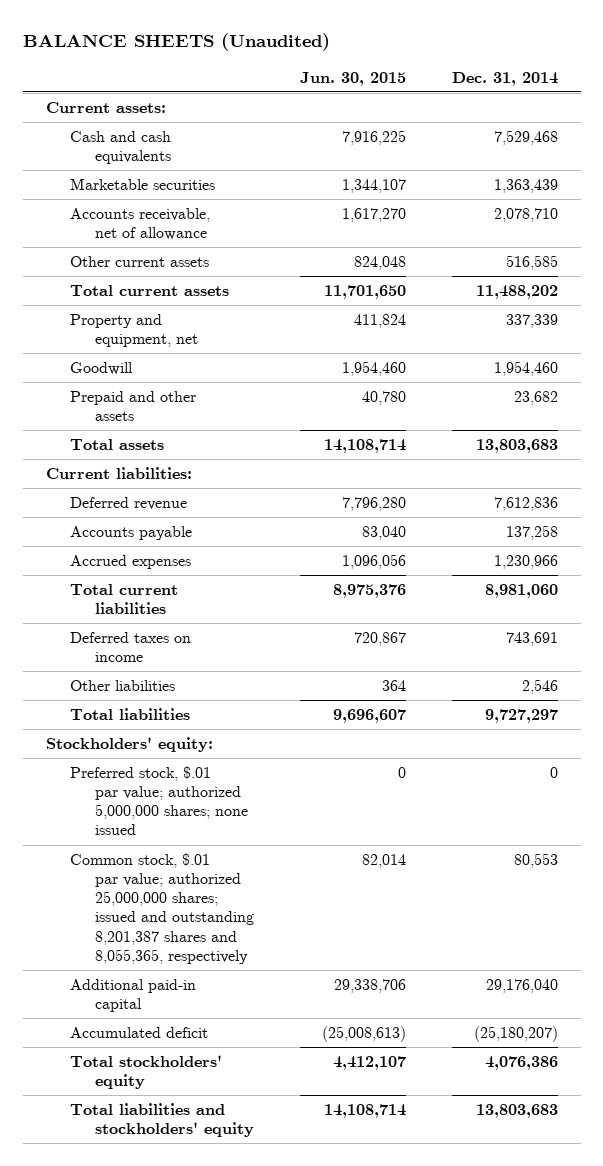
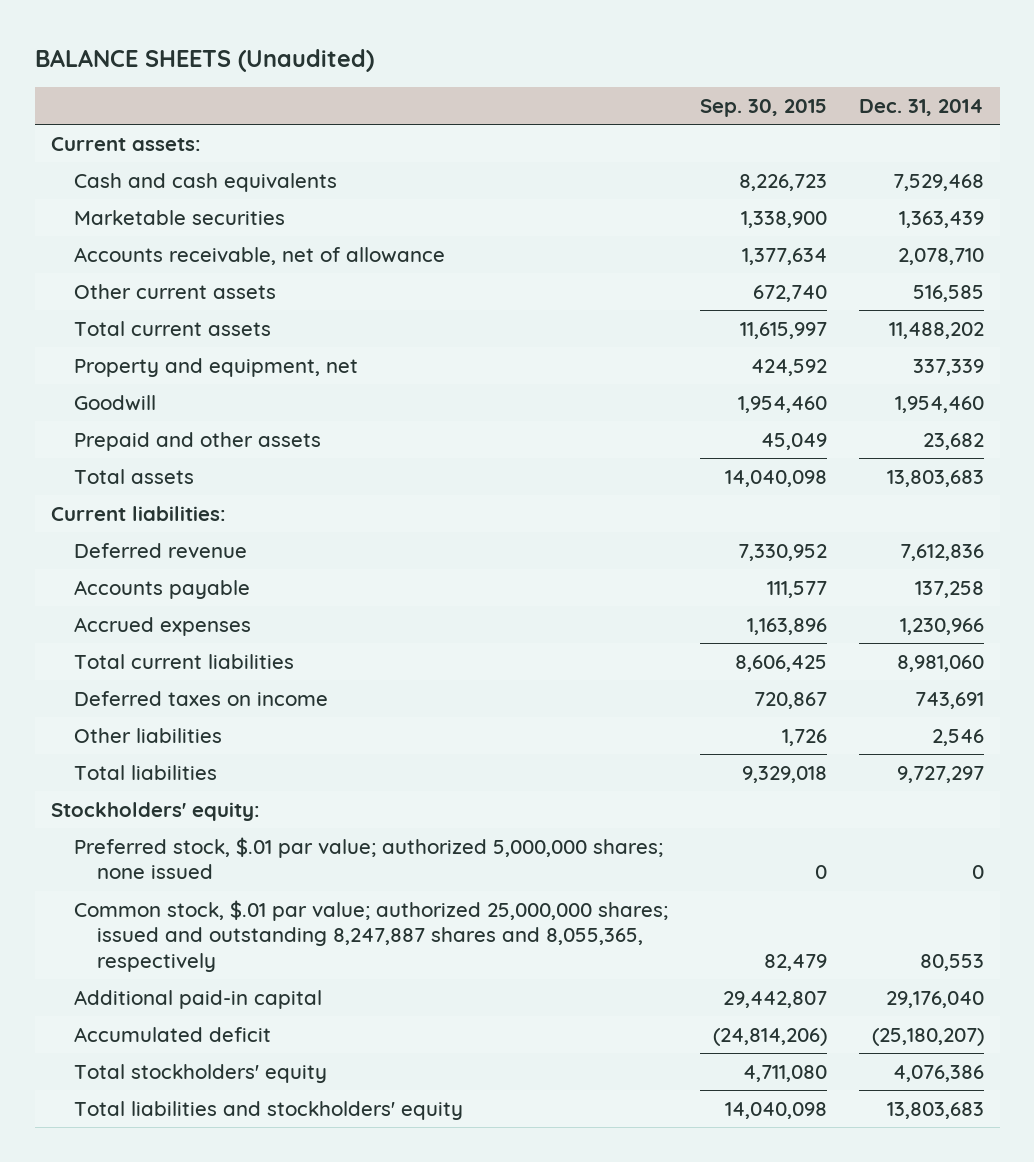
[299,71,406,86] Jun. 30, 2015 -> none
none -> [699,99,827,118] Sep. 30, 2015
[70,853,254,964] Common stock, $.01 par value; authorized 25,000,000 shares; issued and outstanding 8,201,387 shares and 8,055,365, respectively -> [73,899,668,972] Common stock, $.01 par value; authorized 25,000,000 shares; issued and outstanding 8,247,887 shares and 8,055,365, respectively

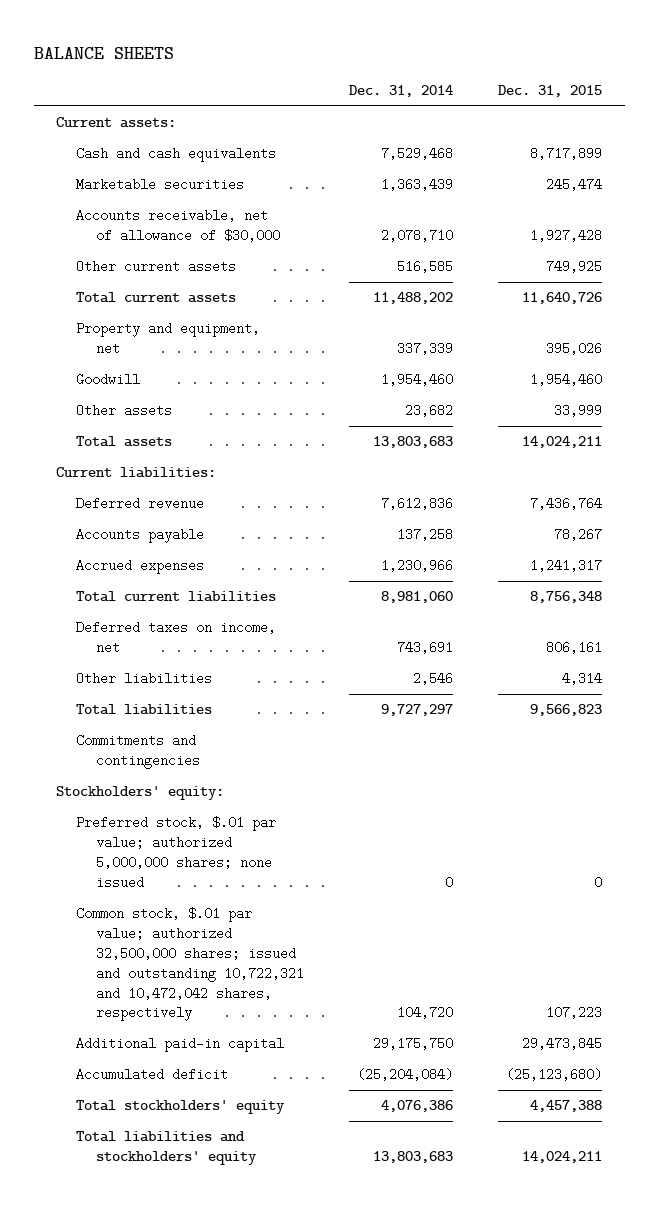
[34,48,374,72] BALANCE SHEETS (Unaudited) -> [33,46,174,59] BALANCE SHEETS
[699,99,827,118] Sep. 30, 2015 -> none
none -> [498,85,603,98] Dec. 31, 2015
[73,246,445,265] Accounts receivable, net of allowance -> [76,209,280,243] Accounts receivable, net of allowance of $30,000
[73,431,321,451] Prepaid and other assets -> [76,404,173,418] Other assets
[73,690,328,706] Deferred taxes on income -> [76,621,277,655] Deferred taxes on income, net
none -> [76,734,200,770] Commitments and contingencies
[73,899,668,972] Common stock, $.01 par value; authorized 25,000,000 shares; issued and outstanding 8,247,887 shares and 8,055,365, respectively -> [76,907,304,1022] Common stock, $.01 par value; authorized 32,500,000 shares; issued and outstanding 10,722,321 and 10,472,042 shares, respectively
[919,953,984,971] 80,553 -> [397,1006,454,1020] 104,720
[885,990,984,1008] 29,176,040 -> [373,1037,454,1051] 29,175,750
[871,1027,984,1046] (25,180,207) -> [357,1068,454,1082] (25,204,084)

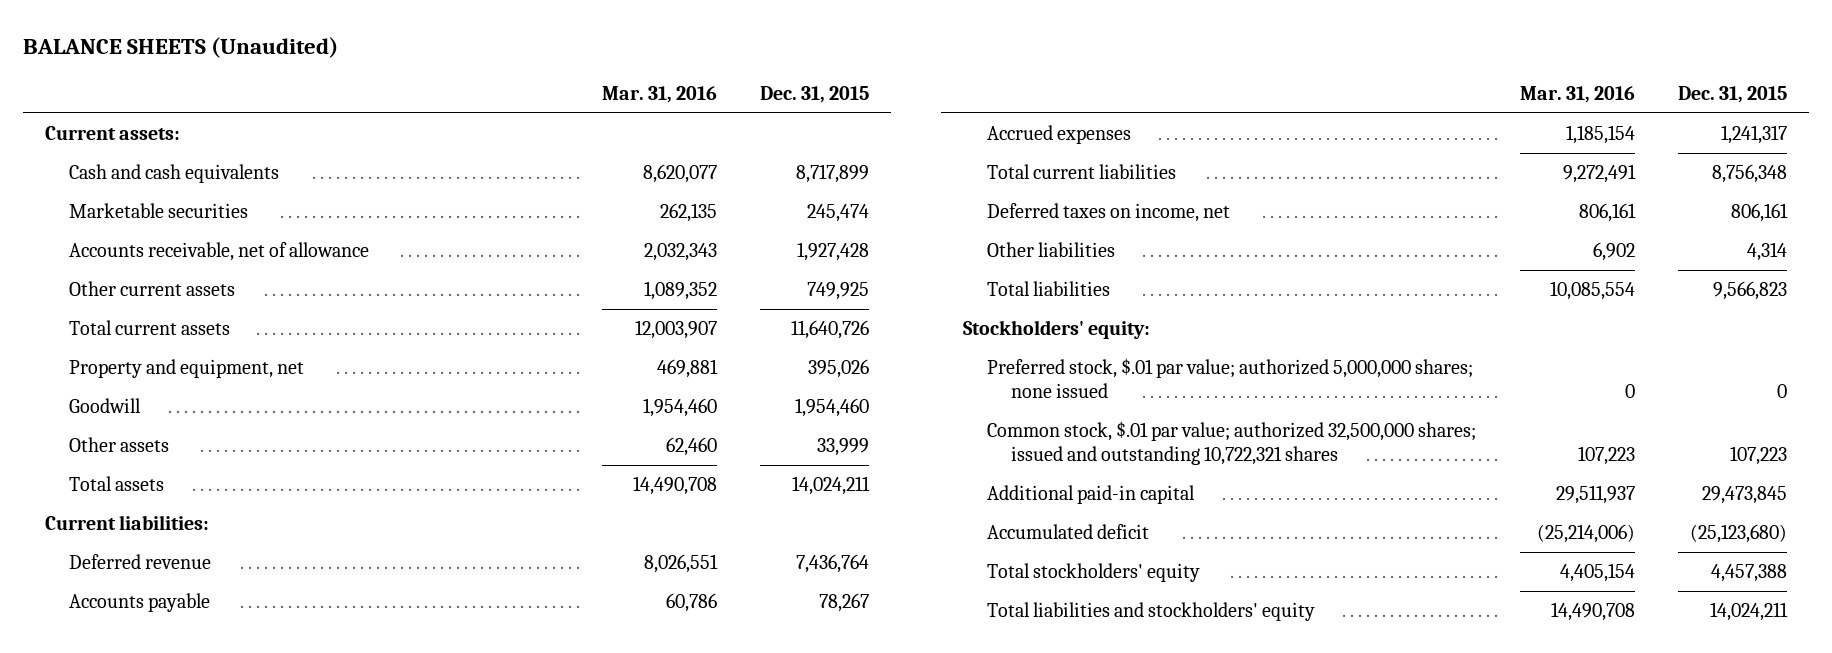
[33,46,174,59] BALANCE SHEETS -> [22,36,338,58] BALANCE SHEETS (Unaudited)
[349,85,454,98] Dec. 31, 2014 -> none
none -> [601,85,717,103] Mar. 31, 2016
[76,209,280,243] Accounts receivable, net of allowance of $30,000 -> [69,242,370,262] Accounts receivable, net of allowance
[76,734,200,770] Commitments and contingencies -> none
[76,907,304,1022] Common stock, $.01 par value; authorized 32,500,000 shares; issued and outstanding 10,722,321 and 10,472,042 shares, respectively -> [987,421,1477,466] Common stock, $.01 par value; authorized 32,500,000 shares; issued and outstanding 10,722,321 shares

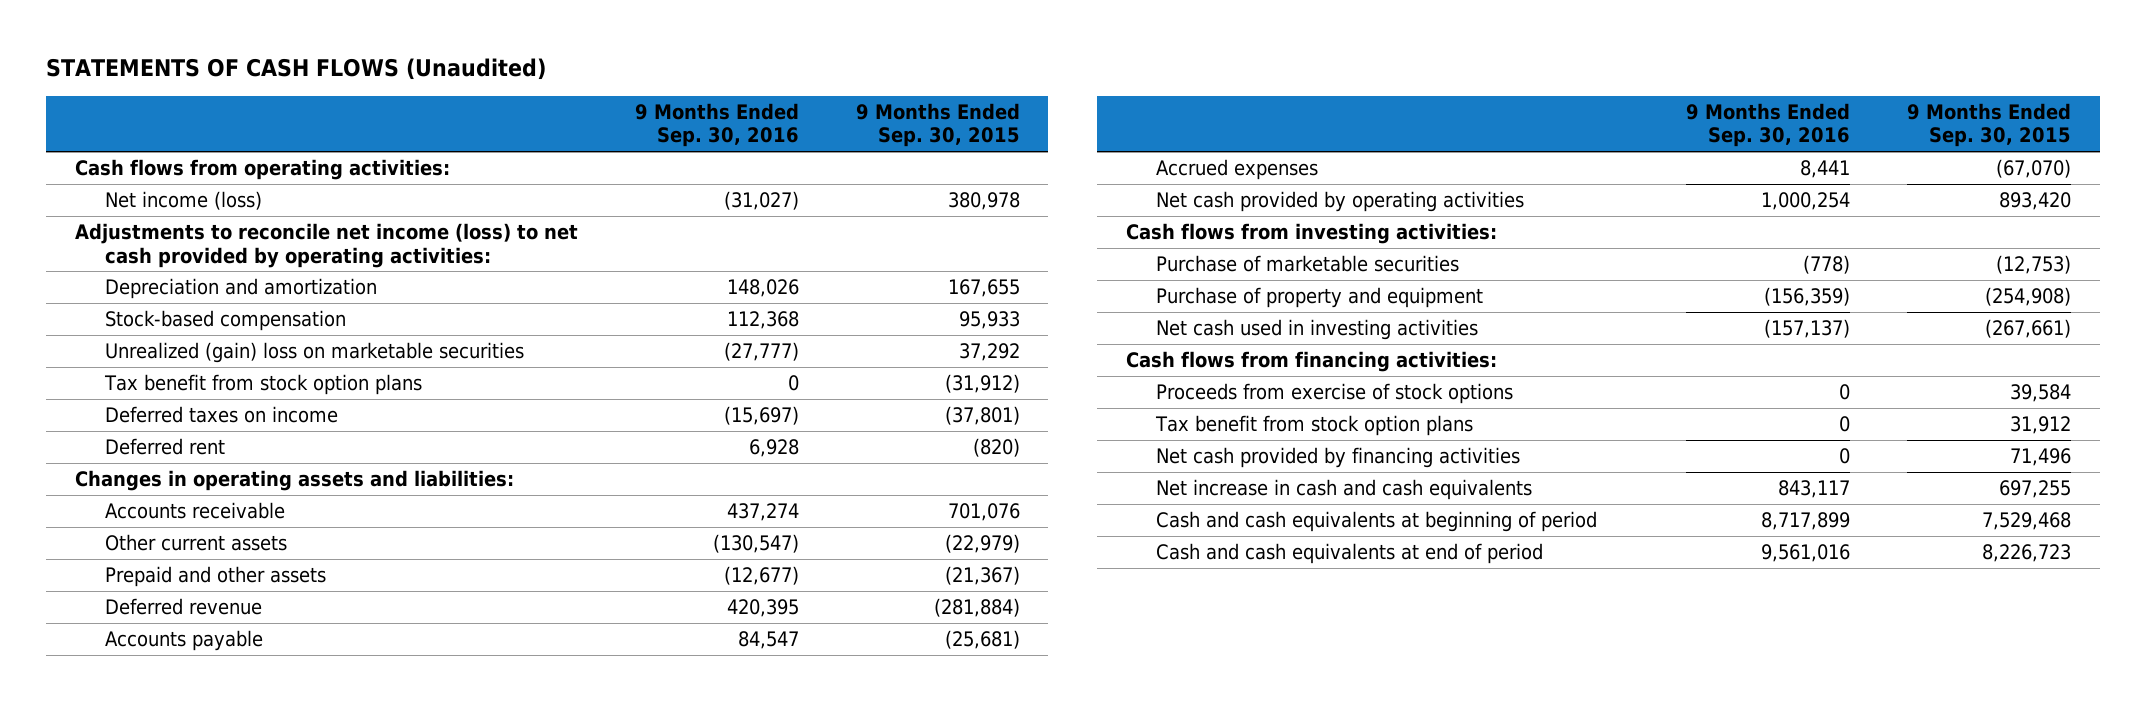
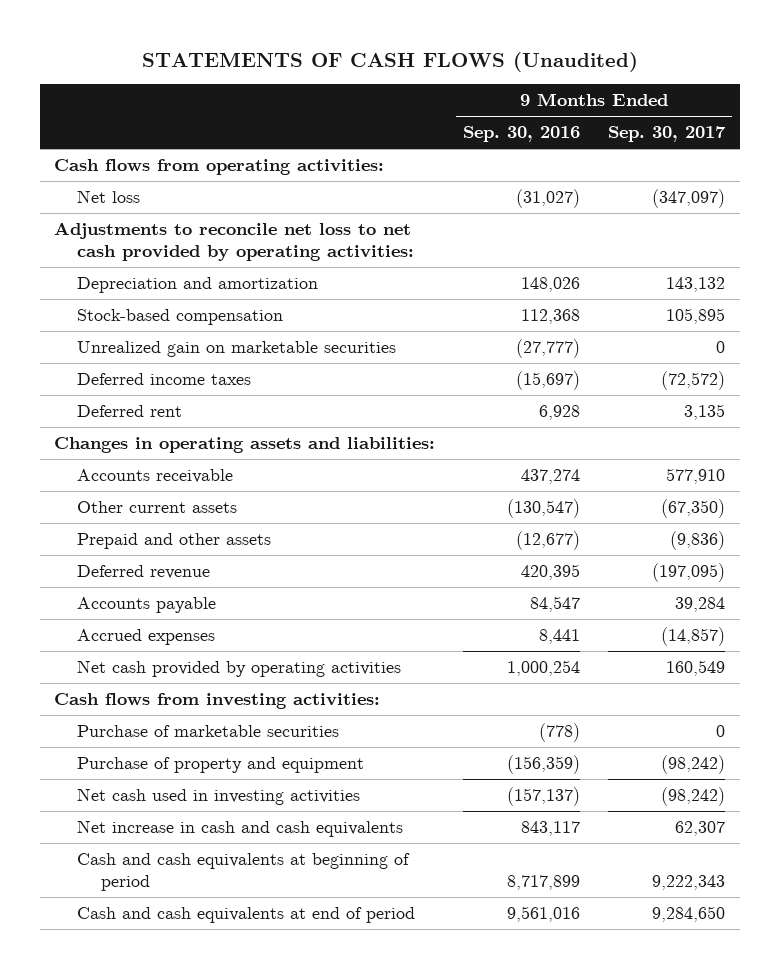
[855,102,1020,148] 9 Months Ended Sep. 30, 2015 -> none
none -> [608,126,727,143] Sep. 30, 2017
[104,191,262,211] Net income (loss) -> [77,189,141,203] Net loss
[74,223,578,268] Adjustments to reconcile net income (loss) to net cash provided by operating activities: -> [53,221,415,261] Adjustments to reconcile net loss to net cash provided by operating activities:
[103,374,422,396] Tax benefit from stock option plans -> none
[104,342,524,364] Unrealized (gain) loss on marketable securities -> [77,340,397,357] Unrealized gain on marketable securities
[104,406,338,424] Deferred taxes on income -> [77,372,252,385] Deferred income taxes
[1125,351,1497,373] Cash flows from financing activities: -> none
[1156,383,1514,405] Proceeds from exercise of stock options -> none
[1155,415,1474,437] Tax benefit from stock option plans -> none
[1156,447,1521,469] Net cash provided by financing activities -> none

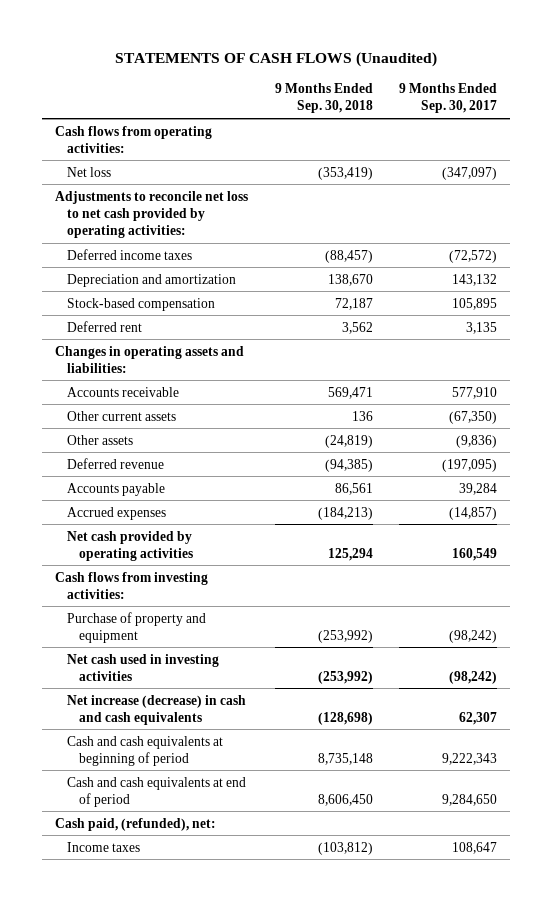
[463,126,581,143] Sep. 30, 2016 -> none
none -> [274,83,373,114] 9 Months Ended Sep. 30, 2018
[77,372,252,385] Deferred income taxes -> [67,248,193,260] Deferred income taxes
[77,340,397,357] Unrealized gain on marketable securities -> none
[77,532,272,549] Prepaid and other assets -> [67,434,134,445] Other assets
[77,724,340,737] Purchase of marketable securities -> none
[77,819,404,837] Net increase in cash and cash equivalents -> [67,694,247,725] Net increase (decrease) in cash and cash equivalents
none -> [55,817,217,831] Cash paid, (refunded), net:
none -> [67,841,141,852] Income taxes

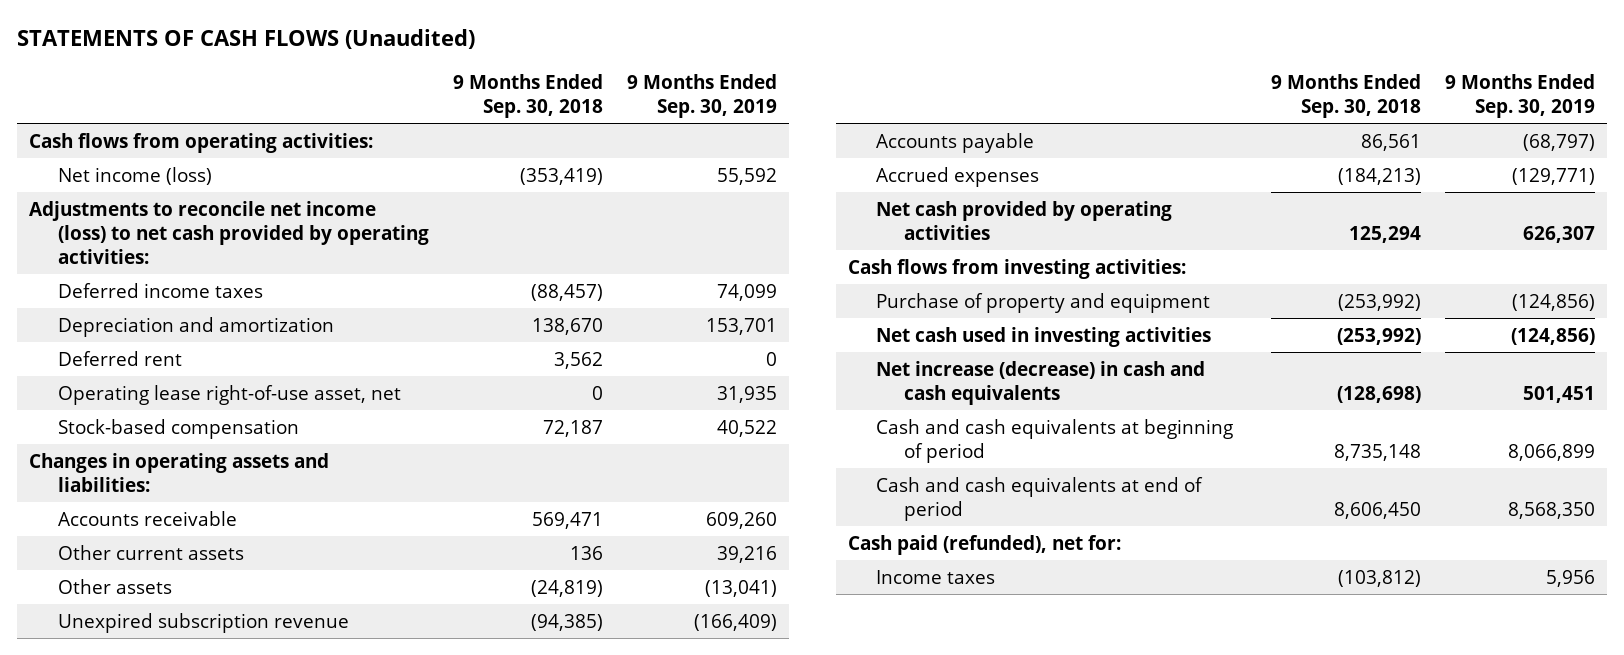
[399,83,498,114] 9 Months Ended Sep. 30, 2017 -> none
none -> [626,73,777,118] 9 Months Ended Sep. 30, 2019
[67,166,112,177] Net loss -> [57,166,212,185] Net income (loss)
[55,190,249,238] Adjustments to reconcile net loss to net cash provided by operating activities: -> [29,200,429,264] Adjustments to reconcile net income (loss) to net cash provided by operating activities:
none -> [57,384,401,405] Operating lease right-of-use asset, net
[67,297,216,311] Stock-based compensation -> [57,418,299,439] Stock-based compensation
[67,457,165,469] Deferred revenue -> [57,612,349,633] Unexpired subscription revenue
[55,817,217,831] Cash paid, (refunded), net: -> [847,534,1121,555] Cash paid (refunded), net for:

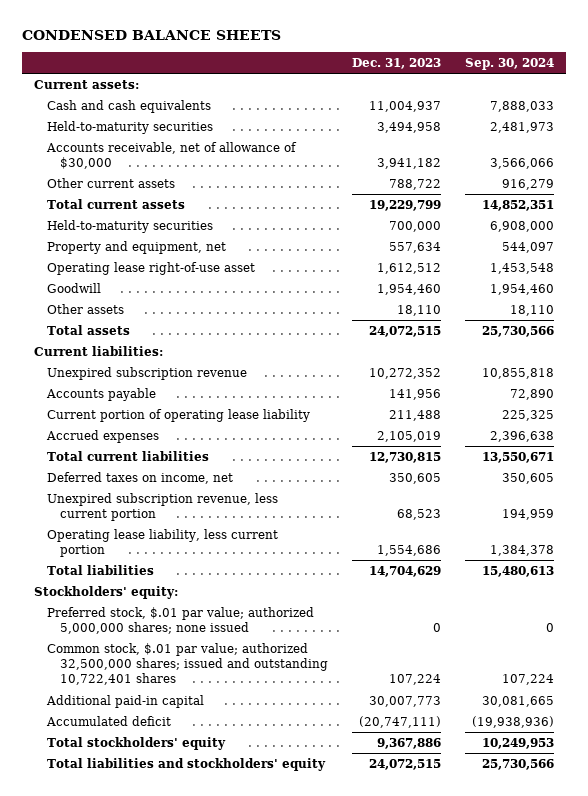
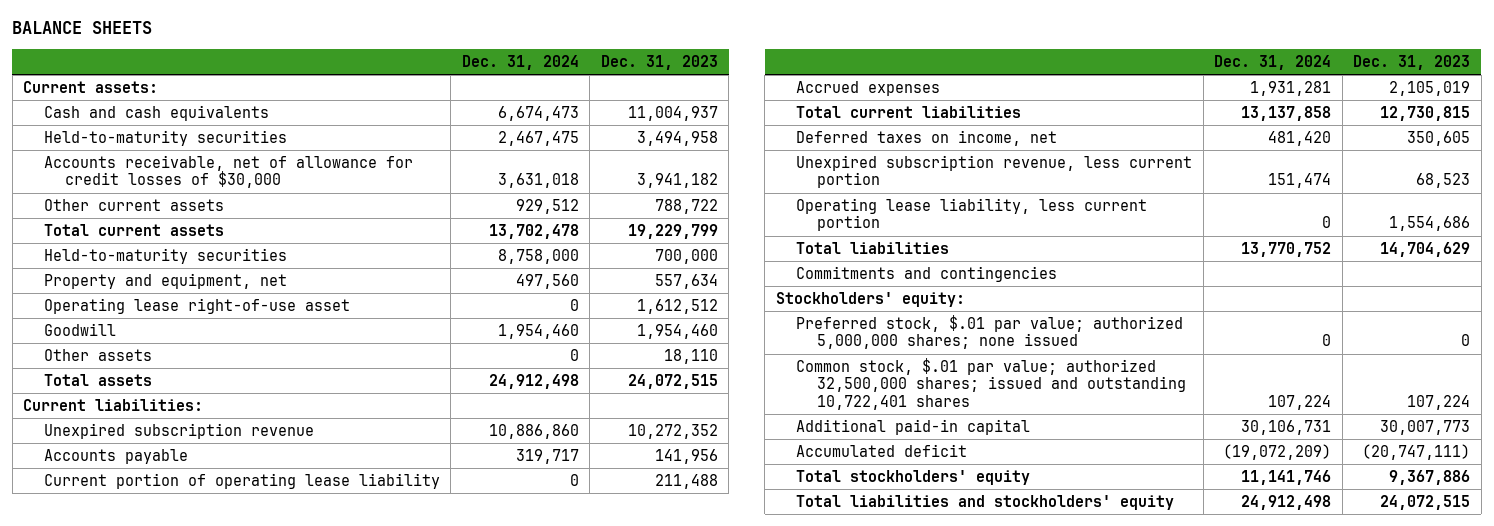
[22,30,282,41] CONDENSED BALANCE SHEETS -> [12,21,153,35] BALANCE SHEETS
[465,57,555,70] Sep. 30, 2024 -> none
none -> [461,54,579,70] Dec. 31, 2024
[46,141,298,170] Accounts receivable, net of allowance of $30,000 -> [43,154,413,189] Accounts receivable, net of allowance for credit losses of $30,000
none -> [796,265,1058,282] Commitments and contingencies

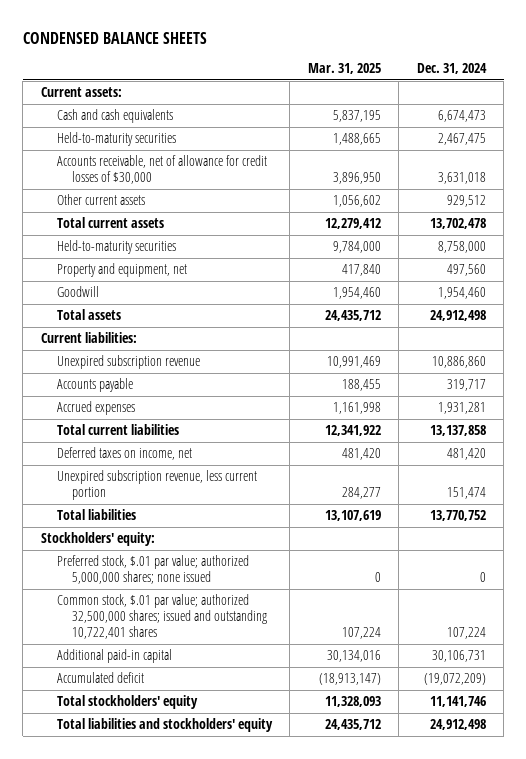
[12,21,153,35] BALANCE SHEETS -> [22,31,207,44] CONDENSED BALANCE SHEETS
[600,54,718,70] Dec. 31, 2023 -> none
none -> [307,63,381,75] Mar. 31, 2025
[43,297,350,314] Operating lease right-of-use asset -> none
[43,348,152,361] Other assets -> none
[43,472,440,489] Current portion of operating lease liability -> none
[796,197,1148,232] Operating lease liability, less current portion -> none
[796,265,1058,282] Commitments and contingencies -> none

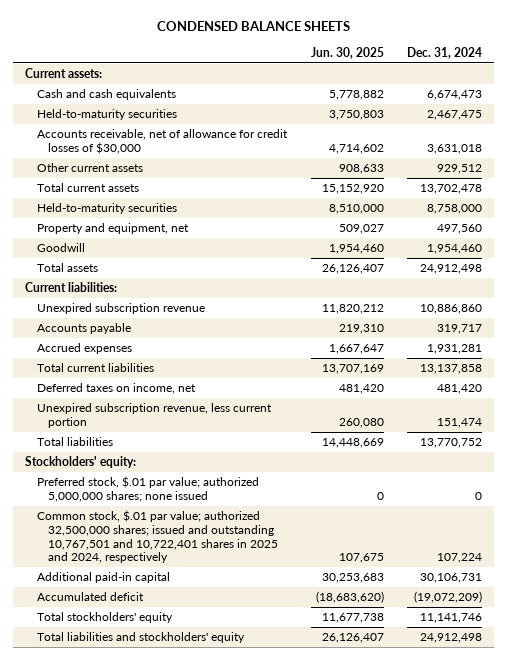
[307,63,381,75] Mar. 31, 2025 -> none
none -> [310,46,384,59] Jun. 30, 2025
[56,594,268,640] Common stock, $.01 par value; authorized 32,500,000 shares; issued and outstanding 10,722,401 shares -> [36,510,279,564] Common stock, $.01 par value; authorized 32,500,000 shares; issued and outstanding 10,767,501 and 10,722,401 shares in 2025 and 2024, respectively

